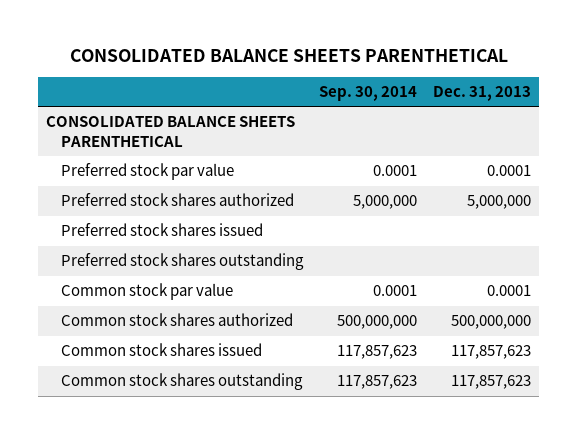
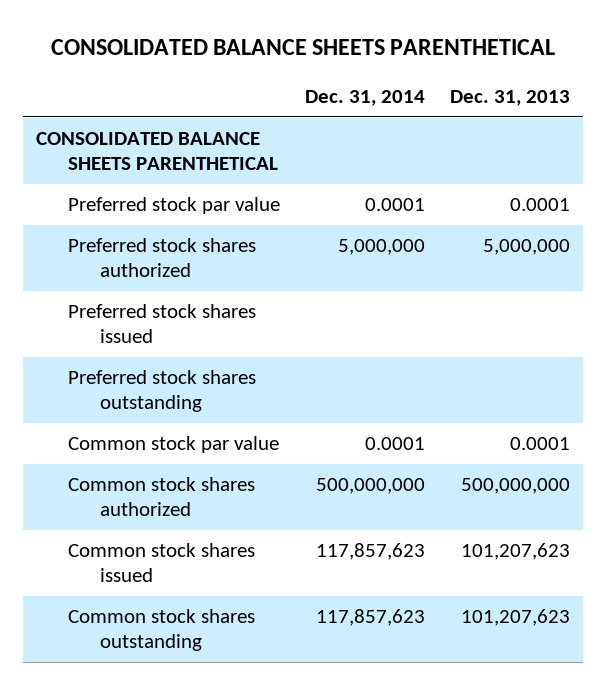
[318,85,417,101] Sep. 30, 2014 -> none
none -> [304,89,425,106] Dec. 31, 2014
[451,345,532,360] 117,857,623 -> [461,543,571,561] 101,207,623
[451,375,532,390] 117,857,623 -> [461,609,571,627] 101,207,623

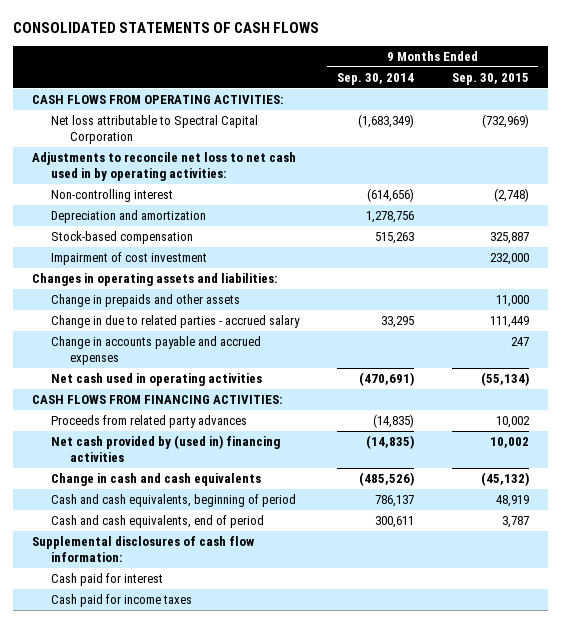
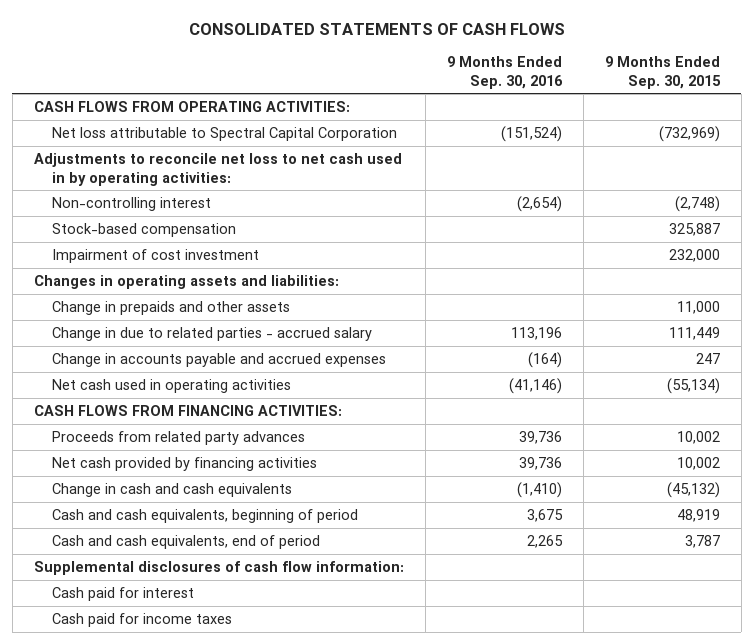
[336,72,414,85] Sep. 30, 2014 -> none
none -> [446,56,563,89] 9 Months Ended Sep. 30, 2016
[50,210,206,224] Depreciation and amortization -> none
[50,435,280,462] Net cash provided by (used in) financing activities -> [51,456,317,471] Net cash provided by financing activities

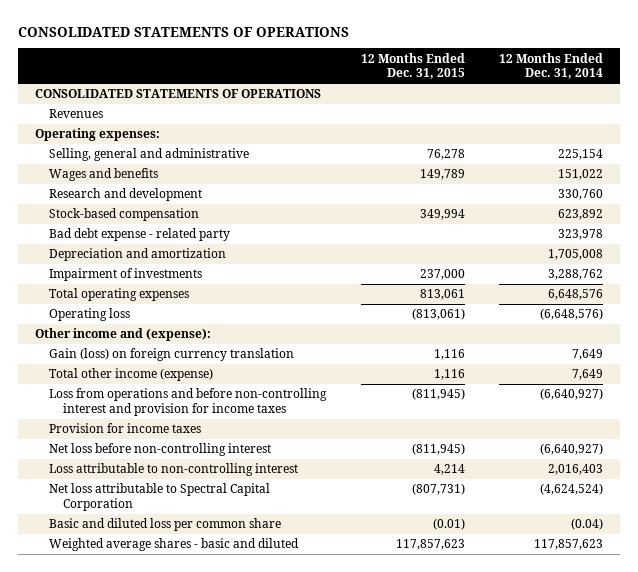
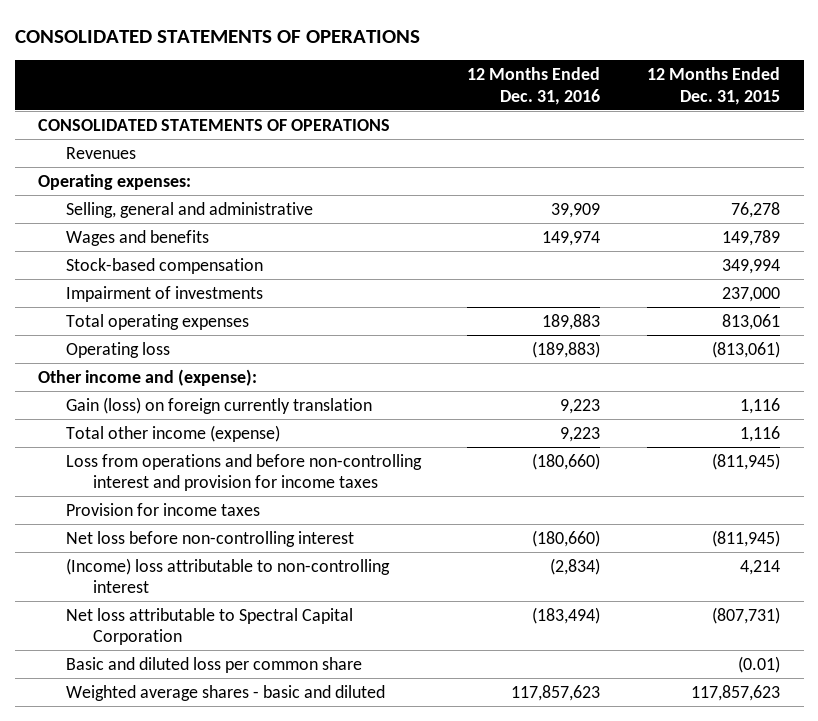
[498,52,603,80] 12 Months Ended Dec. 31, 2014 -> none
none -> [467,67,601,105] 12 Months Ended Dec. 31, 2016
[49,188,203,202] Research and development -> none
[49,228,231,242] Bad debt expense - related party -> none
[49,248,227,262] Depreciation and amortization -> none
[49,348,295,362] Gain (loss) on foreign currency translation -> [65,396,372,414] Gain (loss) on foreign currently translation
[49,463,299,477] Loss attributable to non-controlling interest -> [65,557,390,594] (Income) loss attributable to non-controlling interest

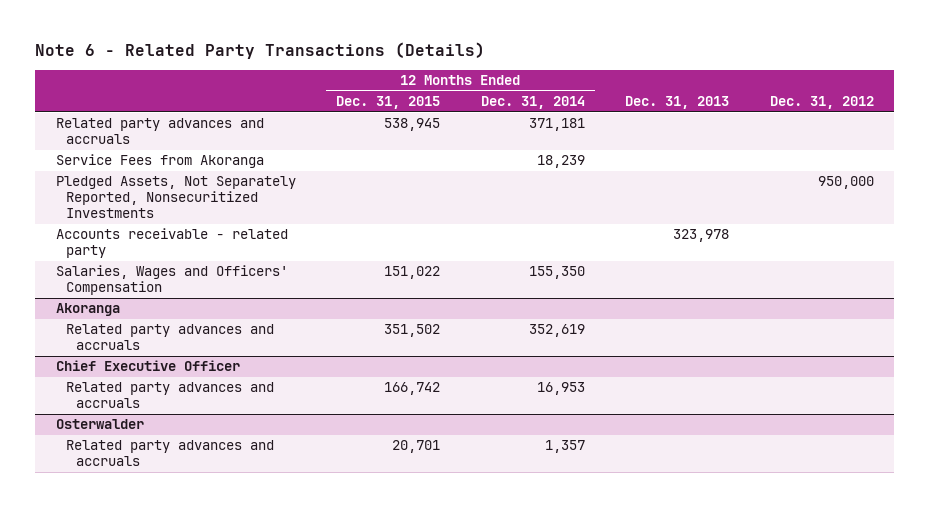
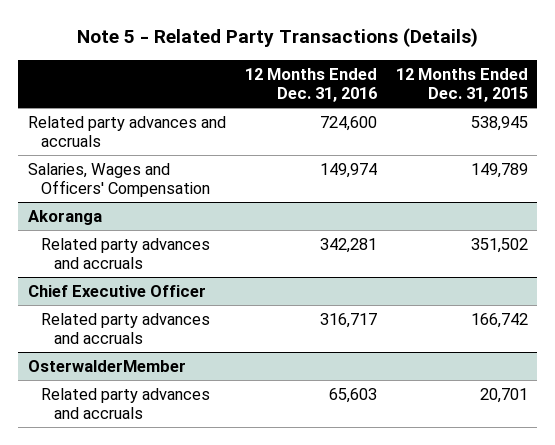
[35,42,486,60] Note 6 - Related Party Transactions (Details) -> [76,28,478,48] Note 5 - Related Party Transactions (Details)
[480,96,585,110] Dec. 31, 2014 -> none
[625,96,730,110] Dec. 31, 2013 -> none
[769,96,874,110] Dec. 31, 2012 -> none
none -> [244,67,377,102] 12 Months Ended Dec. 31, 2016
[55,154,264,169] Service Fees from Akoranga -> none
[55,176,296,219] Pledged Assets, Not Separately Reported, Nonsecuritized Investments -> none
[55,228,288,259] Accounts receivable - related party -> none
[384,266,441,280] 151,022 -> [470,163,528,179] 149,789
[55,419,144,430] Osterwalder -> [27,360,186,373] OsterwalderMember

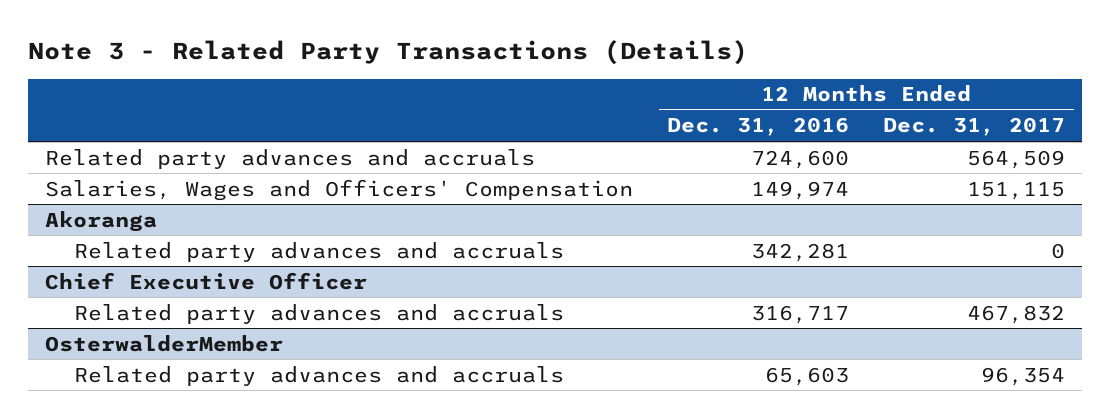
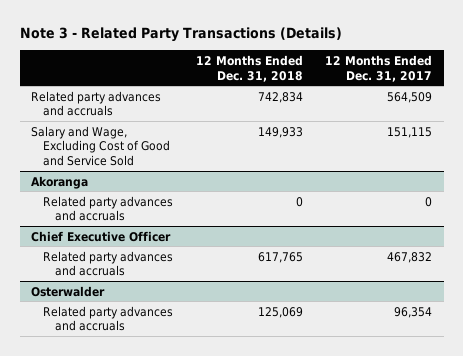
[667,117,850,137] Dec. 31, 2016 -> none
none -> [195,54,303,82] 12 Months Ended Dec. 31, 2018
[45,178,634,201] Salaries, Wages and Officers' Compensation -> [30,125,170,167] Salary and Wage, Excluding Cost of Good and Service Sold
[45,334,284,352] OsterwalderMember -> [30,285,105,297] Osterwalder

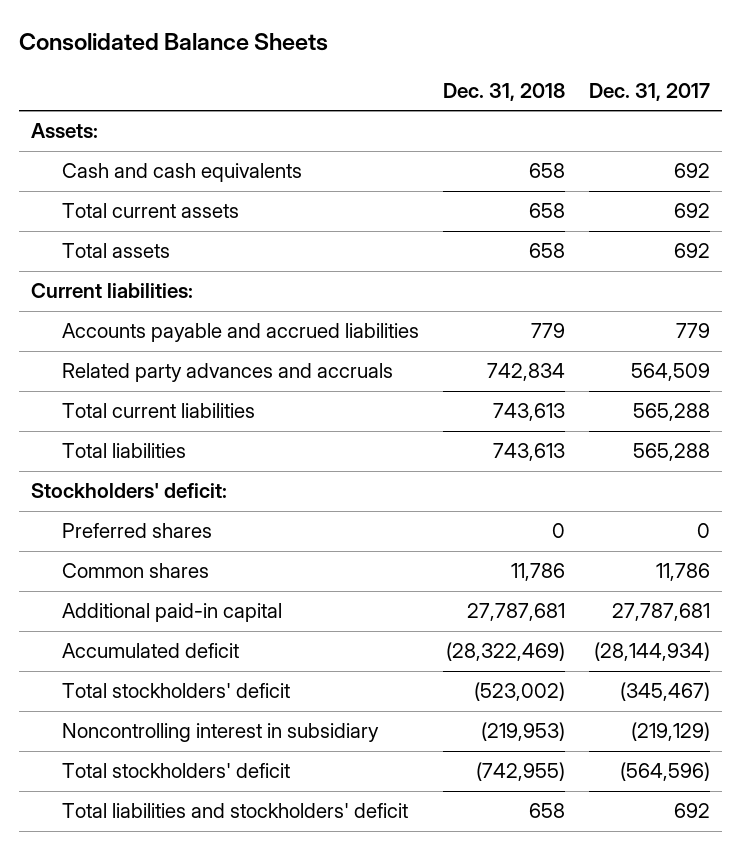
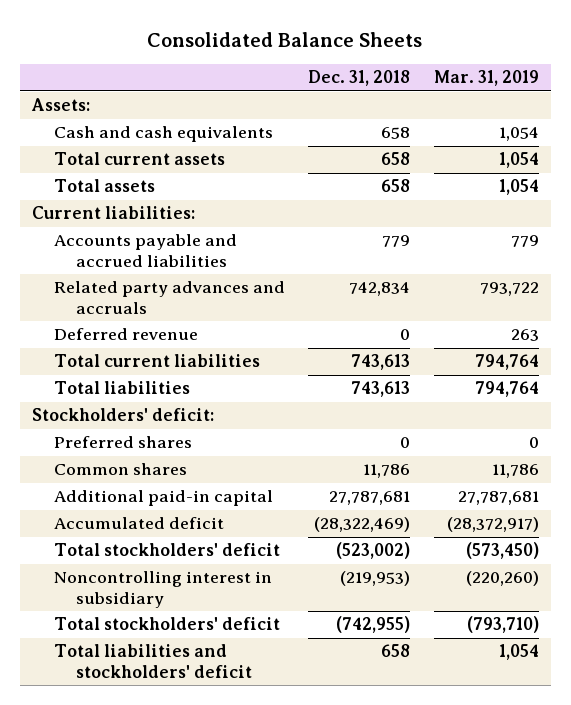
[589,82,711,101] Dec. 31, 2017 -> none
none -> [433,70,539,87] Mar. 31, 2019
none -> [53,328,198,341] Deferred revenue

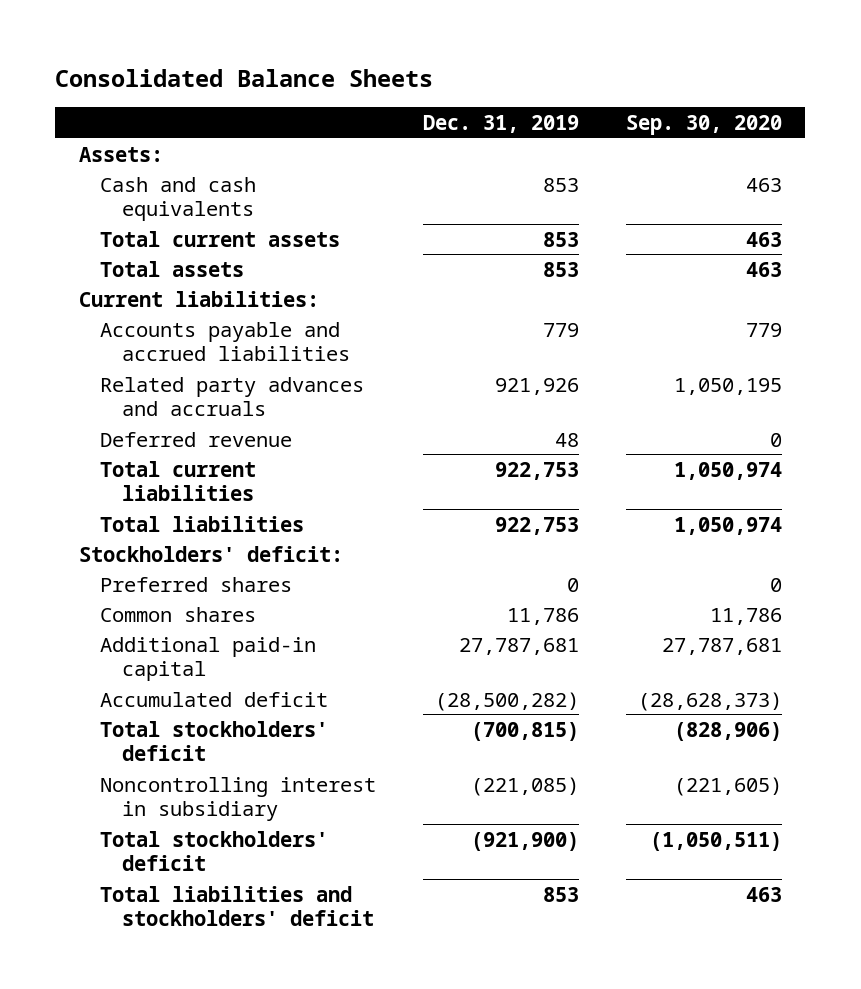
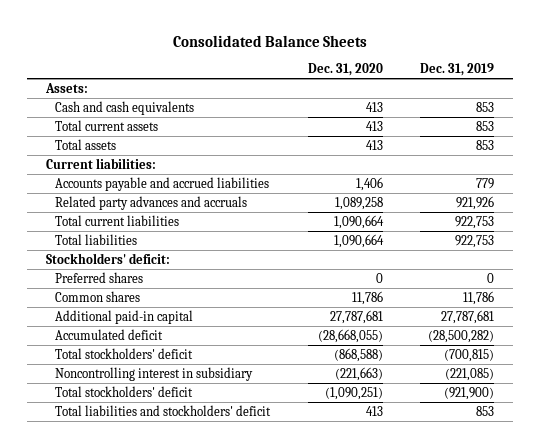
[625,114,782,135] Sep. 30, 2020 -> none
none -> [307,63,383,77] Dec. 31, 2020
[100,431,293,447] Deferred revenue -> none

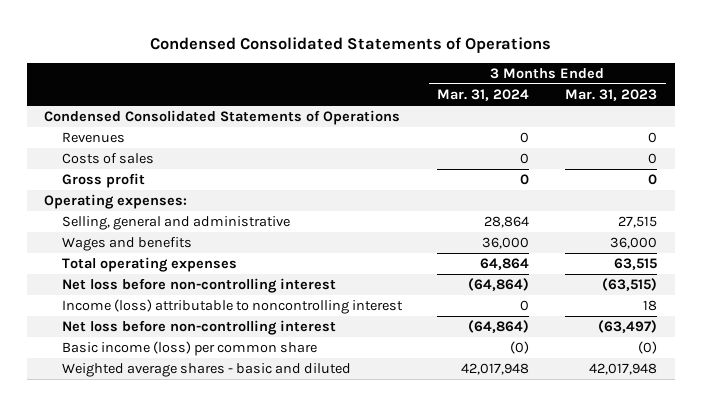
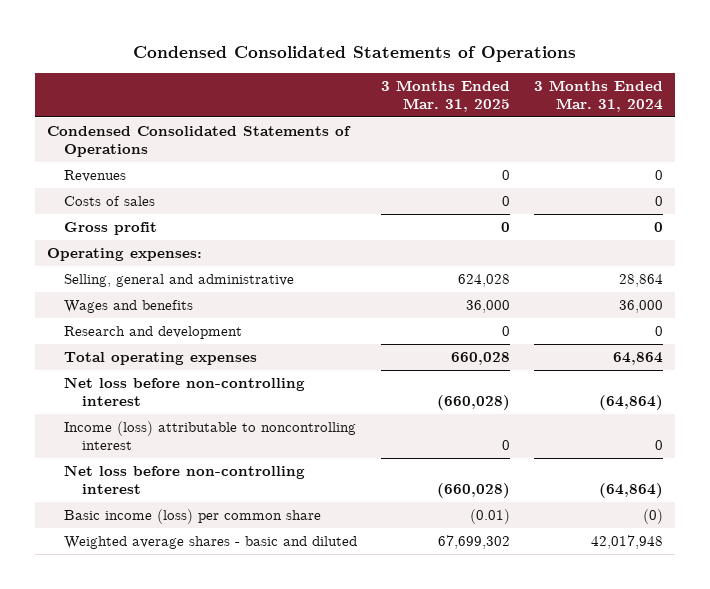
[564,88,657,101] Mar. 31, 2023 -> none
none -> [381,80,511,112] 3 Months Ended Mar. 31, 2025
none -> [64,326,243,340] Research and development

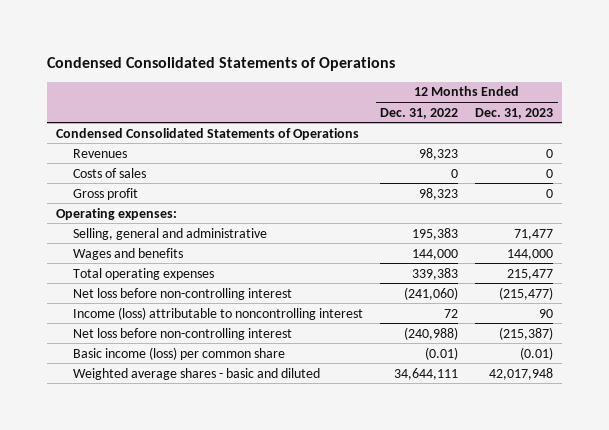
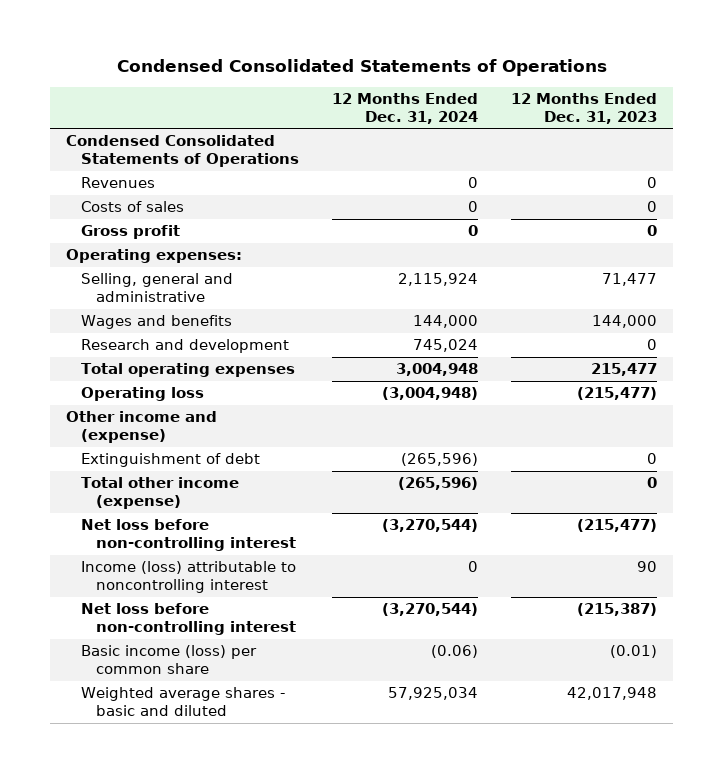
[380,107,459,119] Dec. 31, 2022 -> none
none -> [332,92,479,124] 12 Months Ended Dec. 31, 2024
none -> [81,339,290,354] Research and development
none -> [81,387,205,402] Operating loss
none -> [66,411,218,444] Other income and (expense)
none -> [81,453,261,468] Extinguishment of debt
none -> [81,477,240,510] Total other income (expense)

